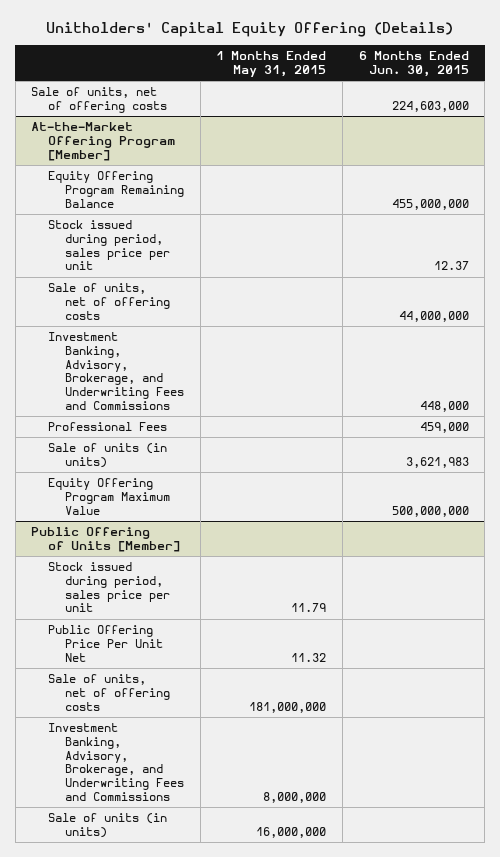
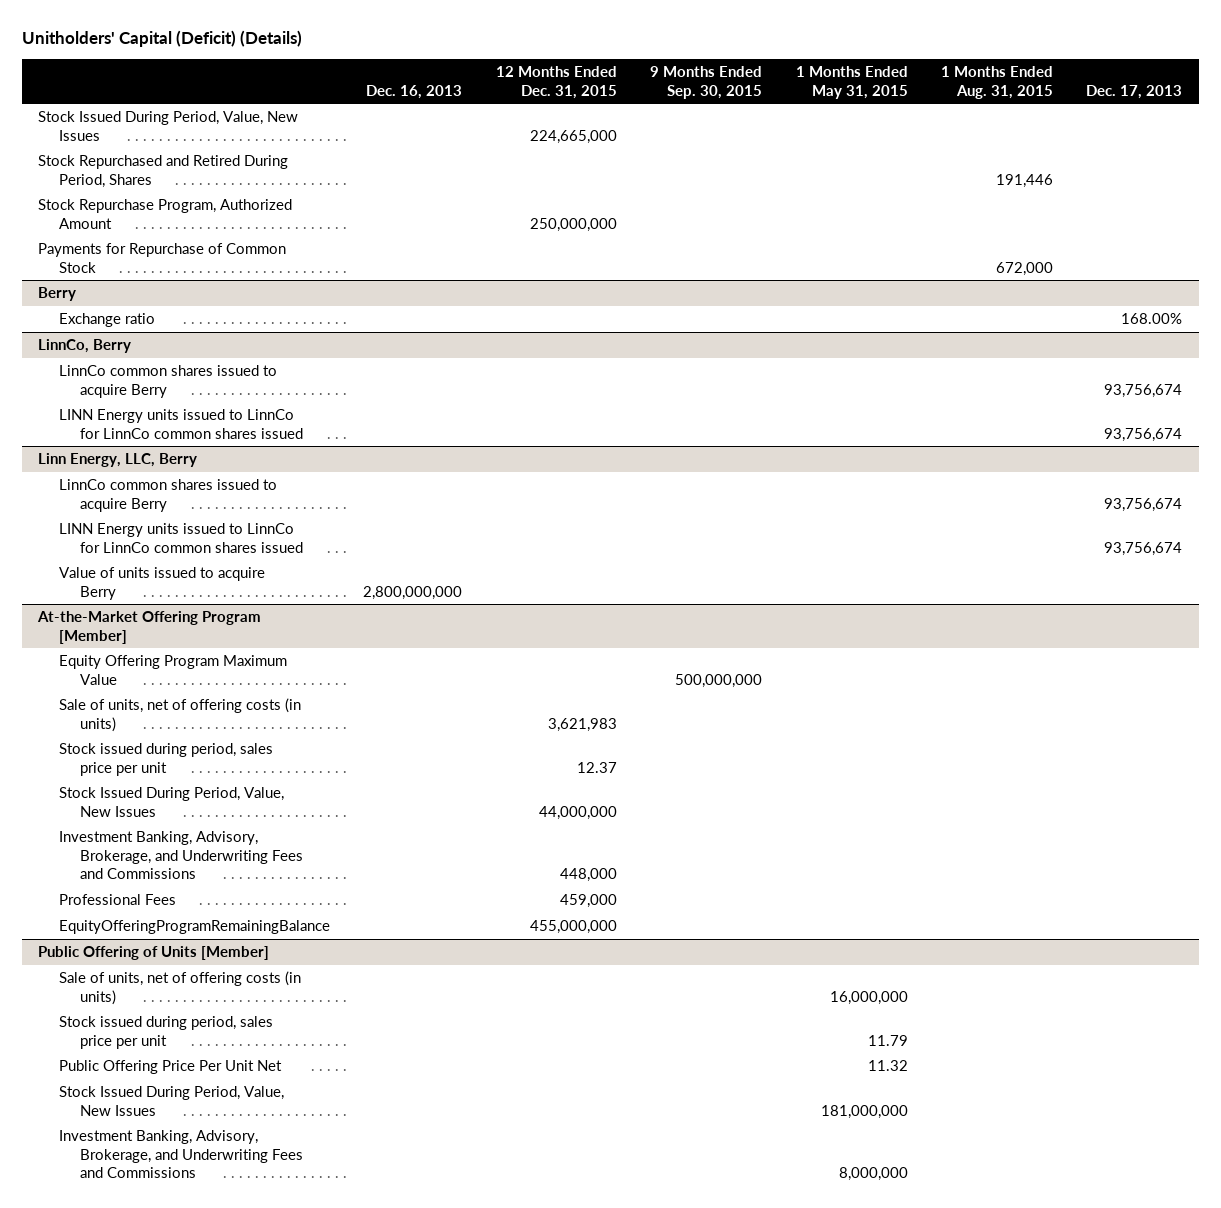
[45,22,453,38] Unitholders' Capital Equity Offering (Details) -> [21,30,302,48] Unitholders' Capital (Deficit) (Details)
[358,51,469,78] 6 Months Ended Jun. 30, 2015 -> none
none -> [366,84,463,99] Dec. 16, 2013
none -> [495,66,617,99] 12 Months Ended Dec. 31, 2015
none -> [650,66,763,99] 9 Months Ended Sep. 30, 2015
none -> [941,66,1054,99] 1 Months Ended Aug. 31, 2015
none -> [1086,84,1183,99] Dec. 17, 2013
[31,87,168,113] Sale of units, net of offering costs -> [38,111,299,141] Stock Issued During Period, Value, New Issues
none -> [38,155,289,188] Stock Repurchased and Retired During Period, Shares
none -> [38,199,293,229] Stock Repurchase Program, Authorized Amount
none -> [38,243,287,273] Payments for Repurchase of Common Stock
none -> [38,287,77,302] Berry
none -> [58,313,155,328] Exchange ratio
none -> [38,339,132,354] LinnCo, Berry
none -> [58,365,277,398] LinnCo common shares issued to acquire Berry
none -> [58,409,303,439] LINN Energy units issued to LinnCo for LinnCo common shares issued
none -> [38,453,198,468] Linn Energy, LLC, Berry
none -> [58,479,277,512] LinnCo common shares issued to acquire Berry
none -> [58,523,303,553] LINN Energy units issued to LinnCo for LinnCo common shares issued
none -> [58,567,265,600] Value of units issued to acquire Berry
[48,171,185,208] Equity Offering Program Remaining Balance -> none
[48,478,171,515] Equity Offering Program Maximum Value -> [58,655,287,685] Equity Offering Program Maximum Value
none -> [58,698,301,732] Sale of units, net of offering costs (in units)
[48,283,171,320] Sale of units, net of offering costs -> [58,787,284,817] Stock Issued During Period, Value, New Issues
[48,443,168,468] Sale of units (in units) -> none
none -> [58,920,330,935] EquityOfferingProgramRemainingBalance
none -> [58,971,301,1005] Sale of units, net of offering costs (in units)
[48,674,171,711] Sale of units, net of offering costs -> [58,1086,284,1116] Stock Issued During Period, Value, New Issues
[48,813,168,838] Sale of units (in units) -> none

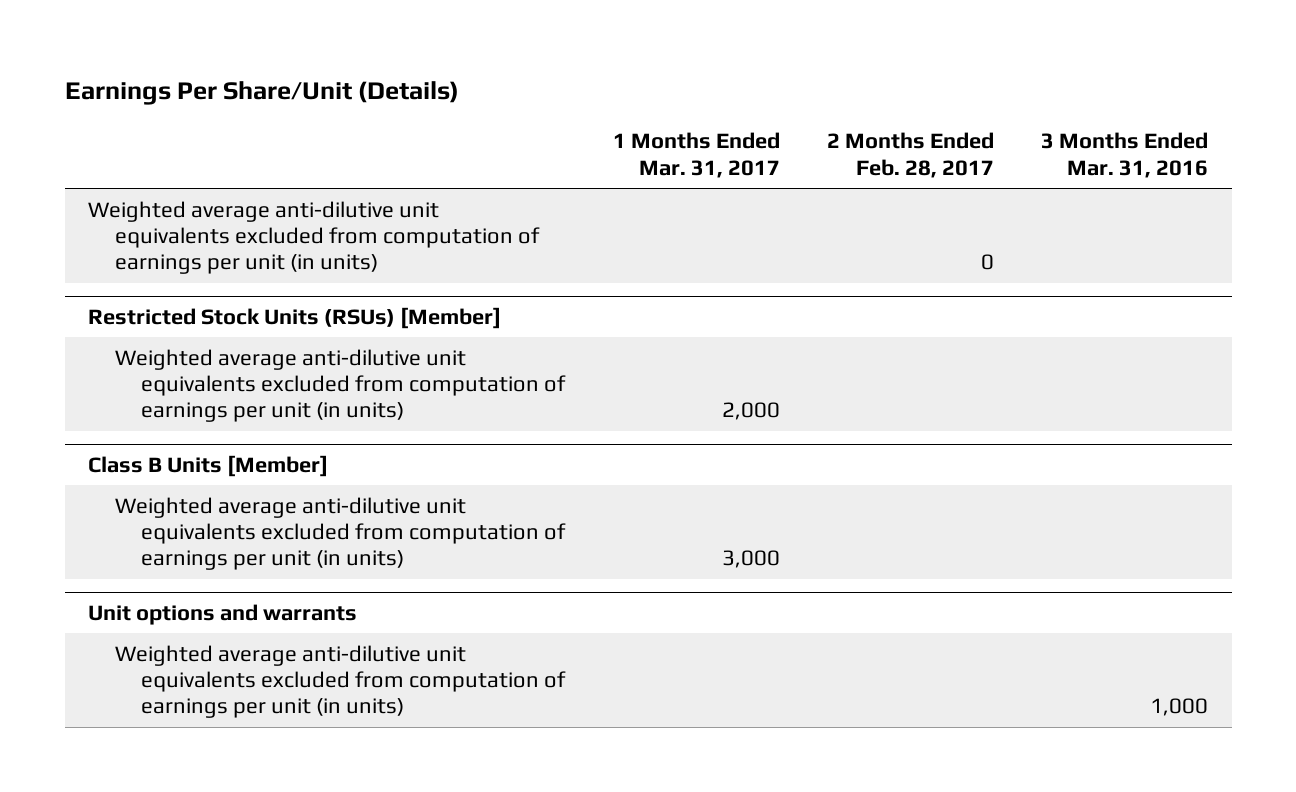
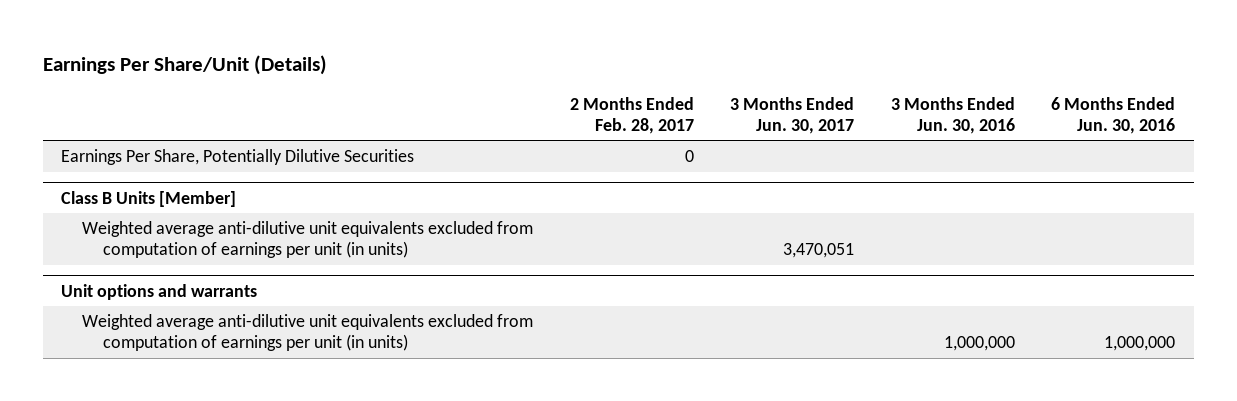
[612,132,780,178] 1 Months Ended Mar. 31, 2017 -> none
[1040,132,1208,178] 3 Months Ended Mar. 31, 2016 -> none
none -> [730,96,855,134] 3 Months Ended Jun. 30, 2017
none -> [890,96,1015,134] 3 Months Ended Jun. 30, 2016
none -> [1051,96,1176,134] 6 Months Ended Jun. 30, 2016
[88,200,540,275] Weighted average anti-dilutive unit equivalents excluded from computation of earnings per unit (in units) -> none
[88,306,502,329] Restricted Stock Units (RSUs) [Member] -> none
[114,348,567,423] Weighted average anti-dilutive unit equivalents excluded from computation of earnings per unit (in units) -> none
none -> [61,149,415,166] Earnings Per Share, Potentially Dilutive Securities

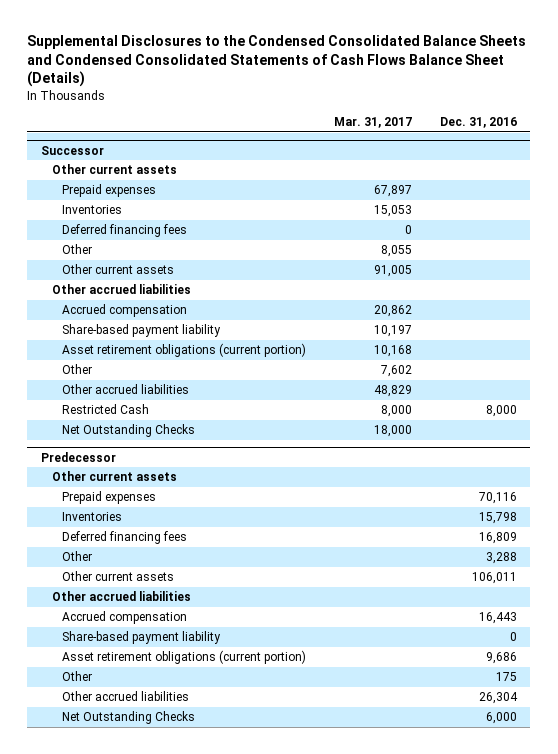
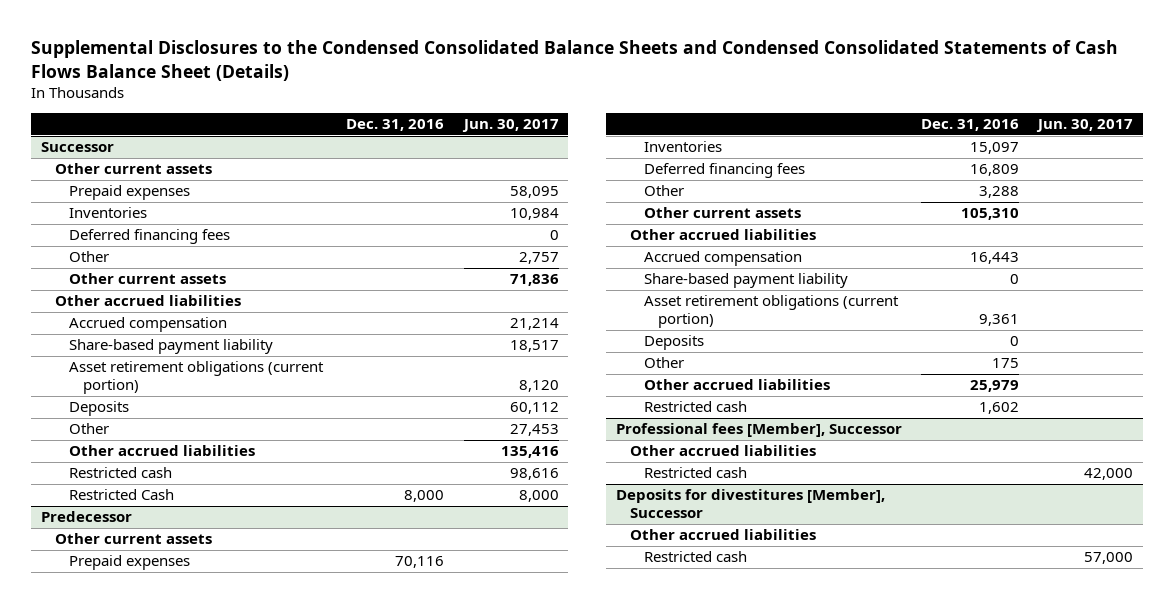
[333,116,412,128] Mar. 31, 2017 -> none
none -> [461,119,559,133] Jun. 30, 2017
none -> [68,401,129,417] Deposits
none -> [68,467,172,479] Restricted cash
[62,424,196,438] Net Outstanding Checks -> none
[478,512,517,525] 15,798 -> [969,142,1019,155] 15,097
[471,572,517,585] 106,011 -> [960,208,1019,221] 105,310
[485,652,517,665] 9,686 -> [978,314,1019,327] 9,361
none -> [643,335,704,351] Deposits
[62,711,196,725] Net Outstanding Checks -> none
[478,692,518,705] 26,304 -> [969,380,1019,393] 25,979
none -> [643,401,747,413] Restricted cash
none -> [615,423,902,438] Professional fees [Member], Successor
none -> [629,445,816,457] Other accrued liabilities
none -> [643,467,747,479] Restricted cash
none -> [615,489,885,519] Deposits for divestitures [Member], Successor
none -> [629,529,816,541] Other accrued liabilities
none -> [643,551,747,563] Restricted cash

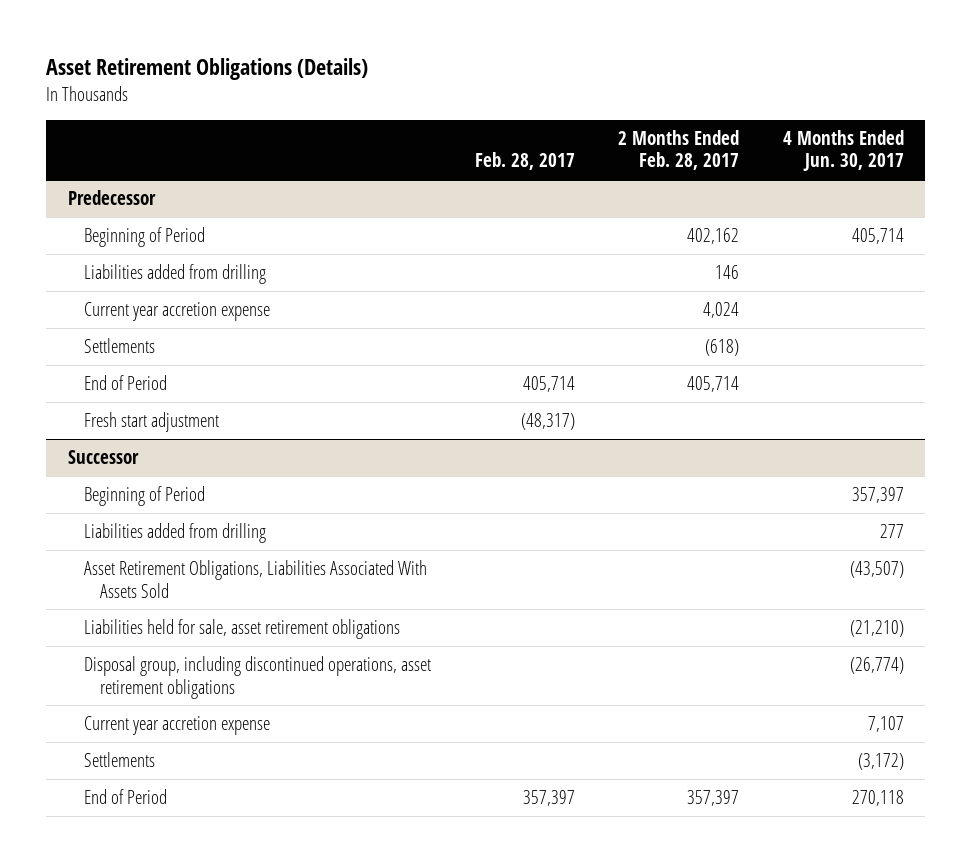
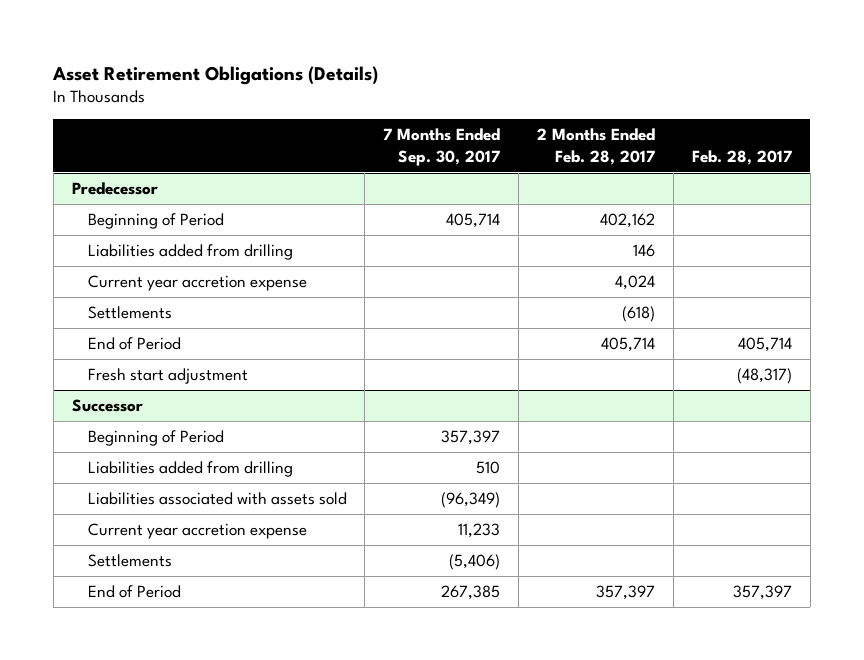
[782,129,904,172] 4 Months Ended Jun. 30, 2017 -> none
none -> [383,128,501,166] 7 Months Ended Sep. 30, 2017
[83,619,400,640] Liabilities held for sale, asset retirement obligations -> none
[83,656,431,699] Disposal group, including discontinued operations, asset retirement obligations -> none
[83,560,427,598] Asset Retirement Obligations, Liabilities Associated With Assets Sold -> [87,491,347,505] Liabilities associated with assets sold

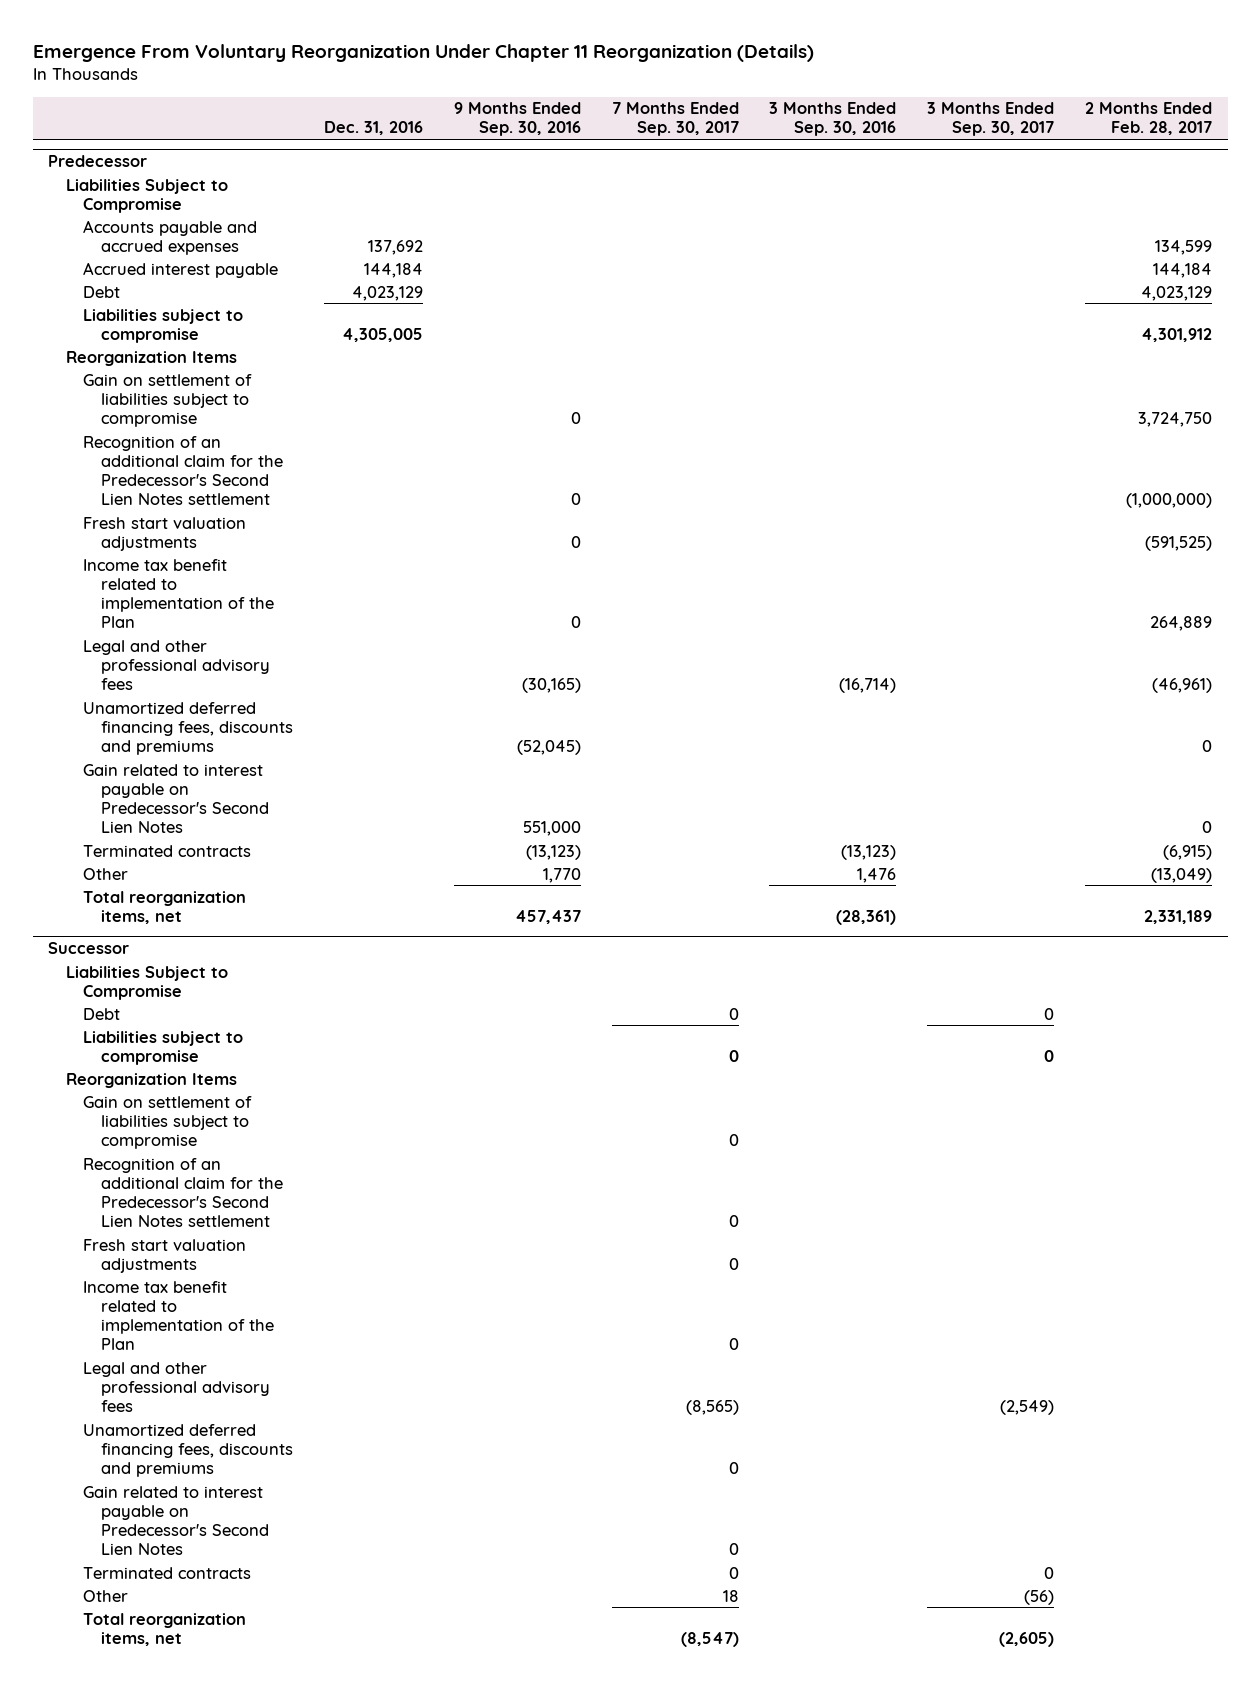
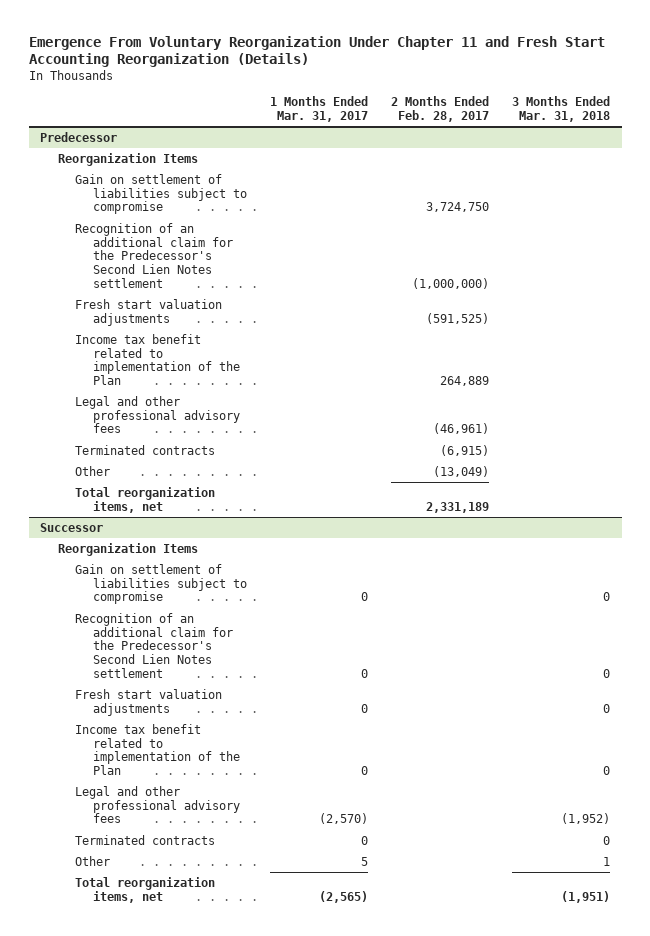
[32,44,814,63] Emergence From Voluntary Reorganization Under Chapter 11 Reorganization (Details) -> [28,35,605,68] Emergence From Voluntary Reorganization Under Chapter 11 and Fresh Start Accounting Reorganization (Details)
[323,121,423,136] Dec. 31, 2016 -> none
[453,102,581,137] 9 Months Ended Sep. 30, 2016 -> none
[611,102,739,137] 7 Months Ended Sep. 30, 2017 -> none
[769,102,897,137] 3 Months Ended Sep. 30, 2016 -> none
[927,102,1055,137] 3 Months Ended Sep. 30, 2017 -> none
none -> [269,96,368,123] 1 Months Ended Mar. 31, 2017
none -> [512,96,611,123] 3 Months Ended Mar. 31, 2018
[65,178,228,213] Liabilities Subject to Compromise -> none
[83,219,258,255] Accounts payable and accrued expenses -> none
[83,261,279,278] Accrued interest payable -> none
[83,285,121,298] Debt -> none
[83,308,244,343] Liabilities subject to compromise -> none
[83,701,293,755] Unamortized deferred financing fees, discounts and premiums -> none
[83,763,269,833] Gain related to interest payable on Predecessor's Second Lien Notes -> none
[65,965,228,1000] Liabilities Subject to Compromise -> none
[83,1007,121,1020] Debt -> none
[83,1030,244,1065] Liabilities subject to compromise -> none
[83,1423,293,1477] Unamortized deferred financing fees, discounts and premiums -> none
[83,1485,269,1555] Gain related to interest payable on Predecessor's Second Lien Notes -> none

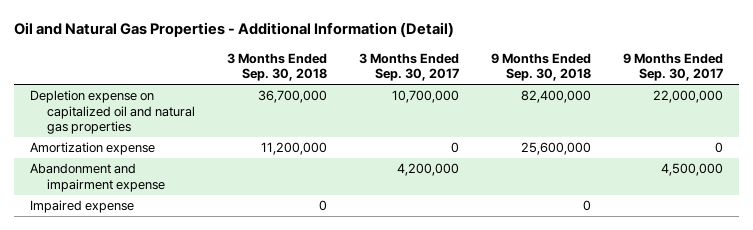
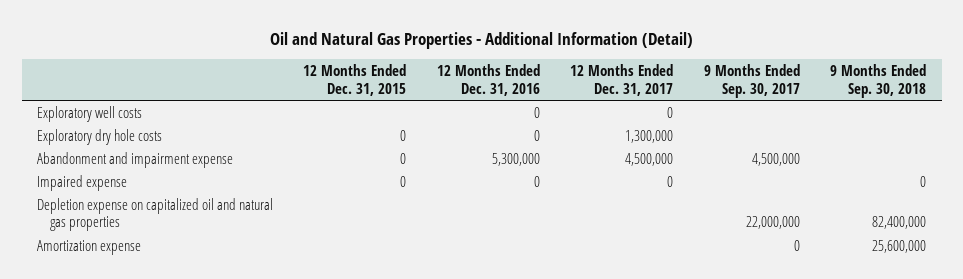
[226,52,327,82] 3 Months Ended Sep. 30, 2018 -> none
[358,52,459,82] 3 Months Ended Sep. 30, 2017 -> none
none -> [303,64,407,96] 12 Months Ended Dec. 31, 2015
none -> [436,64,540,96] 12 Months Ended Dec. 31, 2016
none -> [570,64,674,96] 12 Months Ended Dec. 31, 2017
none -> [36,105,142,122] Exploratory well costs
none -> [36,128,162,145] Exploratory dry hole costs
[30,90,195,135] Depletion expense on capitalized oil and natural gas properties -> [36,197,273,232] Depletion expense on capitalized oil and natural gas properties
[30,142,156,156] Amortization expense -> [36,239,141,255] Amortization expense

